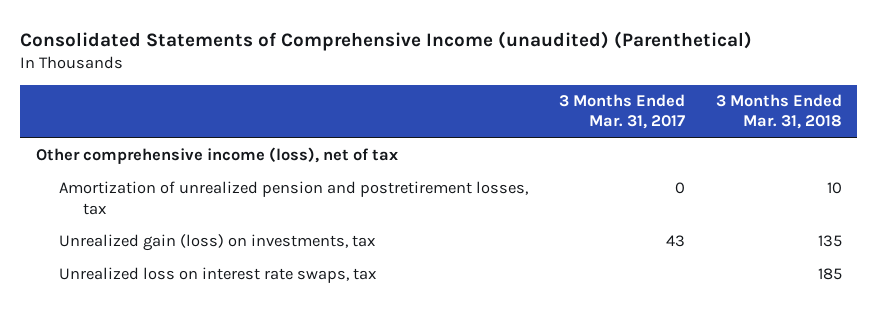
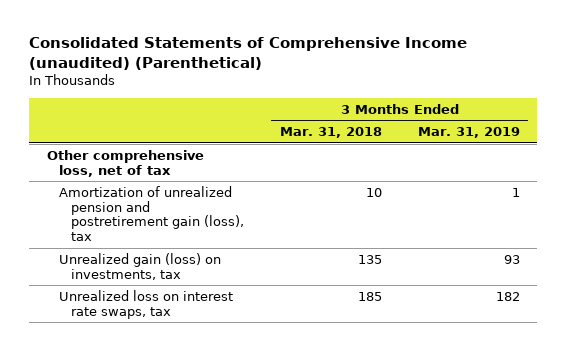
[559,94,686,130] 3 Months Ended Mar. 31, 2017 -> none
none -> [417,127,520,139] Mar. 31, 2019
[35,147,398,165] Other comprehensive income (loss), net of tax -> [46,149,204,177] Other comprehensive loss, net of tax
[59,181,529,215] Amortization of unrealized pension and postretirement losses, tax -> [58,185,245,241] Amortization of unrealized pension and postretirement gain (loss), tax

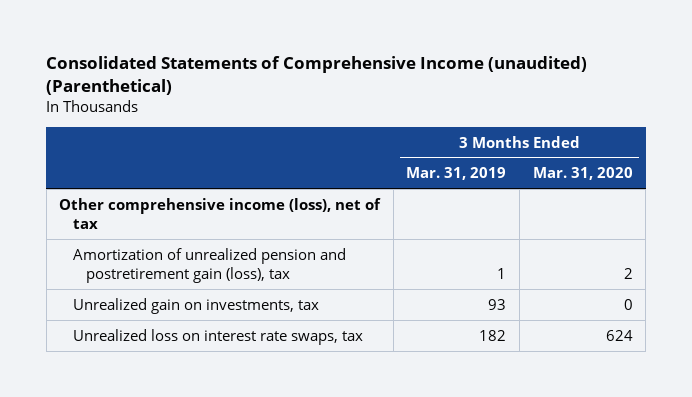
[279,127,382,139] Mar. 31, 2018 -> none
none -> [532,167,633,181] Mar. 31, 2020
[46,149,204,177] Other comprehensive loss, net of tax -> [59,197,382,229] Other comprehensive income (loss), net of tax
[58,252,221,280] Unrealized gain (loss) on investments, tax -> [72,297,319,314] Unrealized gain on investments, tax

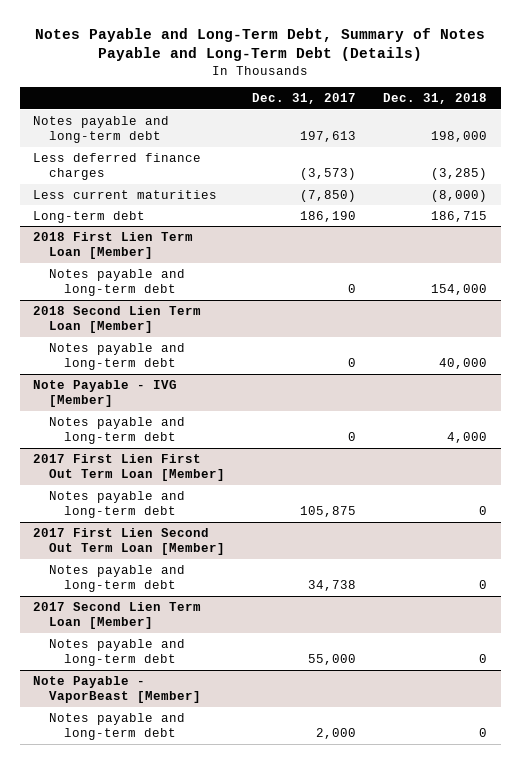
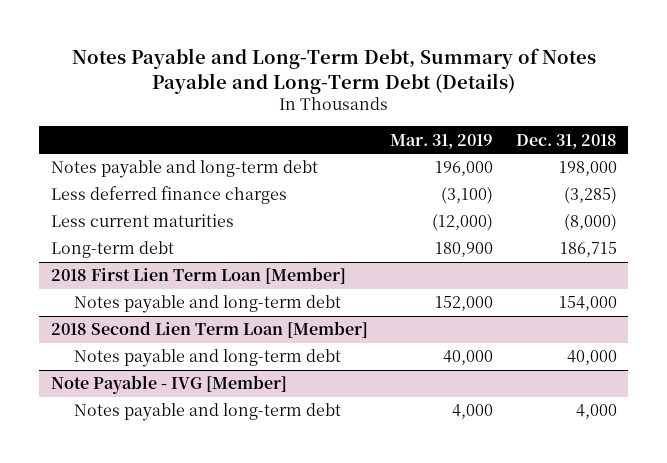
[251,93,356,105] Dec. 31, 2017 -> none
none -> [390,133,494,149] Mar. 31, 2019
[33,453,225,481] 2017 First Lien First Out Term Loan [Member] -> none
[48,490,185,518] Notes payable and long-term debt -> none
[33,527,225,555] 2017 First Lien Second Out Term Loan [Member] -> none
[48,564,185,592] Notes payable and long-term debt -> none
[33,601,202,629] 2017 Second Lien Term Loan [Member] -> none
[48,638,185,666] Notes payable and long-term debt -> none
[33,675,201,703] Note Payable - VaporBeast [Member] -> none
[48,712,185,740] Notes payable and long-term debt -> none

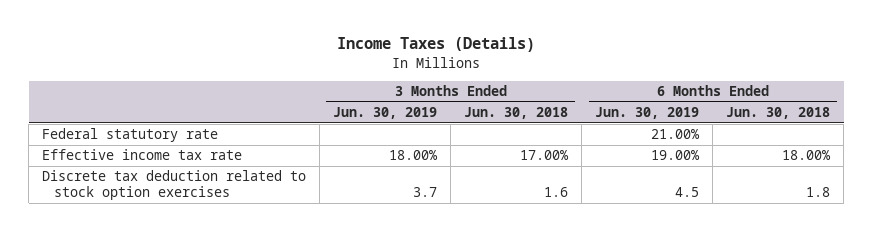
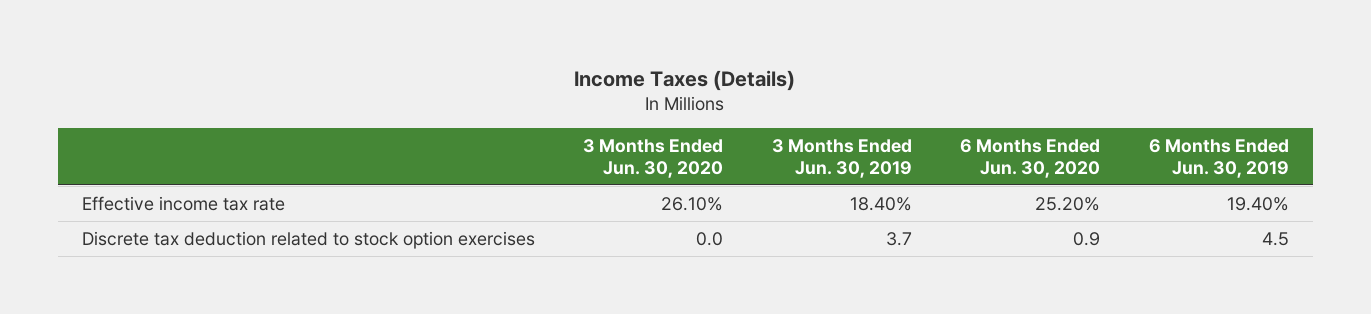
[464,107,569,120] Jun. 30, 2018 -> none
[726,107,831,120] Jun. 30, 2018 -> none
none -> [583,138,724,178] 3 Months Ended Jun. 30, 2020
none -> [960,138,1101,178] 6 Months Ended Jun. 30, 2020
[42,128,219,143] Federal statutory rate -> none
[389,150,439,161] 18.00% -> [849,196,912,211] 18.40%
[651,150,701,161] 19.00% -> [1226,196,1289,211] 19.40%

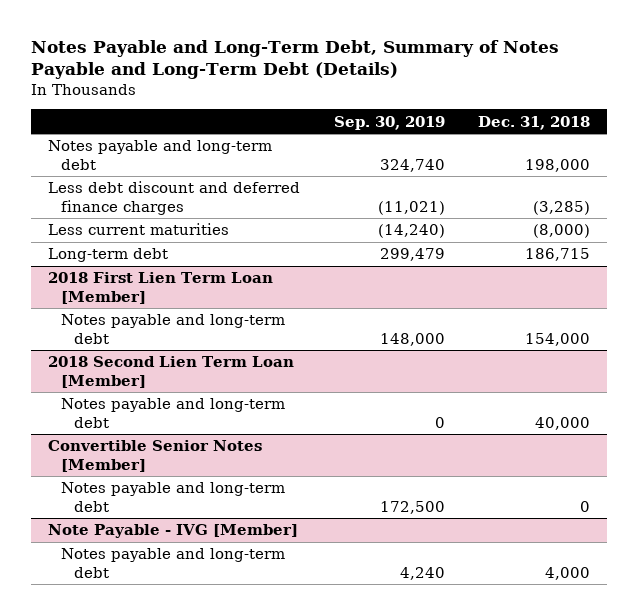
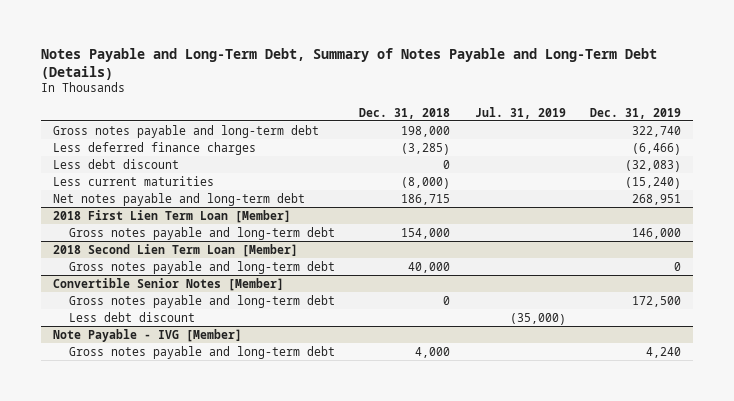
[333,115,445,130] Sep. 30, 2019 -> none
none -> [474,106,566,119] Jul. 31, 2019
none -> [590,107,682,119] Dec. 31, 2019
[47,140,272,170] Notes payable and long-term debt -> [52,124,319,138] Gross notes payable and long-term debt
[47,181,300,215] Less debt discount and deferred finance charges -> [52,141,256,155] Less deferred finance charges
none -> [52,158,179,169] Less debt discount
[47,248,168,263] Long-term debt -> [52,192,305,206] Net notes payable and long-term debt
[60,314,285,344] Notes payable and long-term debt -> [68,226,335,240] Gross notes payable and long-term debt
[60,398,285,428] Notes payable and long-term debt -> [68,260,335,274] Gross notes payable and long-term debt
[60,482,285,512] Notes payable and long-term debt -> [68,294,335,308] Gross notes payable and long-term debt
none -> [68,311,195,322] Less debt discount
[60,548,285,578] Notes payable and long-term debt -> [68,345,335,359] Gross notes payable and long-term debt

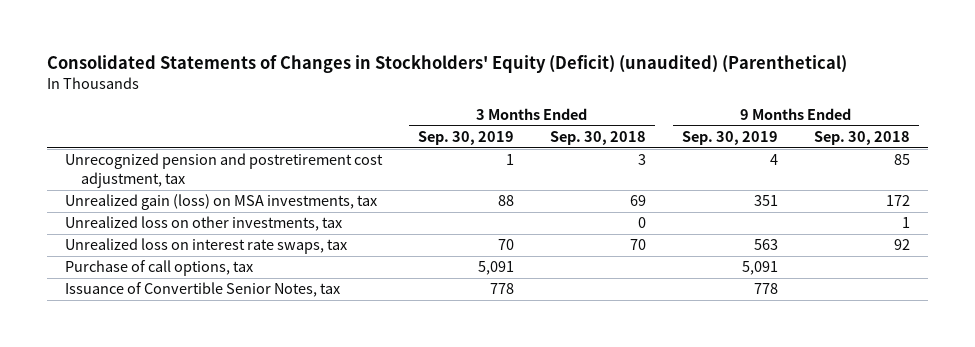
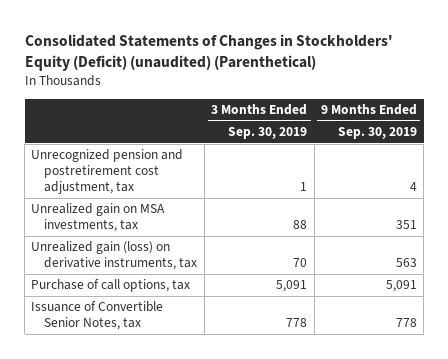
[549,130,646,145] Sep. 30, 2018 -> none
[814,130,911,145] Sep. 30, 2018 -> none
[64,216,342,232] Unrealized loss on other investments, tax -> none
[64,194,377,211] Unrealized gain (loss) on MSA investments, tax -> [31,203,166,233] Unrealized gain on MSA investments, tax
[64,238,347,255] Unrealized loss on interest rate swaps, tax -> [31,241,198,271] Unrealized gain (loss) on derivative instruments, tax

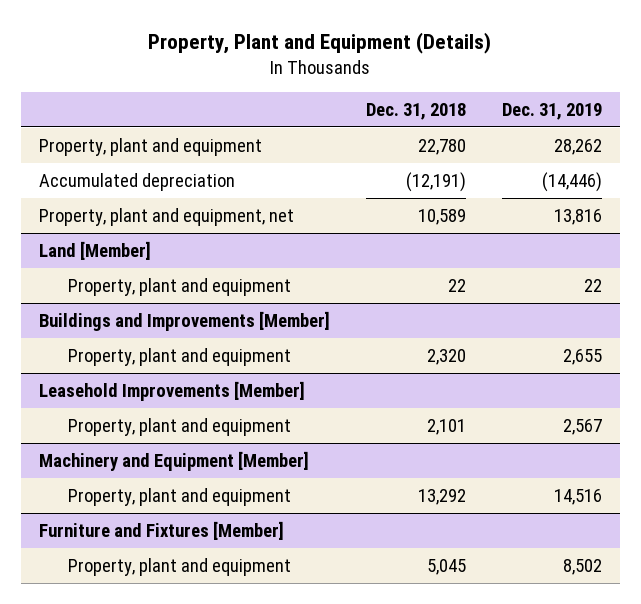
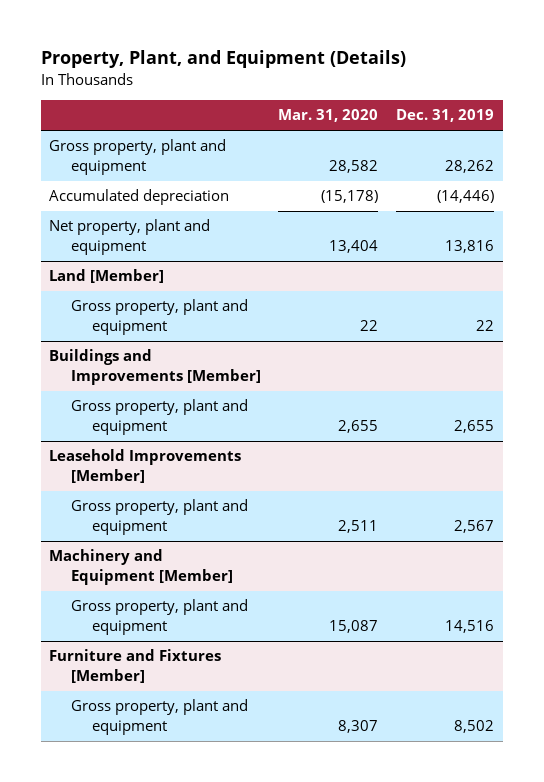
[148,32,492,55] Property, Plant and Equipment (Details) -> [40,50,406,69] Property, Plant, and Equipment (Details)
[365,103,466,121] Dec. 31, 2018 -> none
none -> [278,109,379,123] Mar. 31, 2020
[38,137,262,156] Property, plant and equipment -> [49,139,227,176] Gross property, plant and equipment
[38,207,294,226] Property, plant and equipment, net -> [49,219,211,256] Net property, plant and equipment
[68,277,292,296] Property, plant and equipment -> [70,299,248,336] Gross property, plant and equipment
[68,347,292,366] Property, plant and equipment -> [70,399,248,436] Gross property, plant and equipment
[68,417,292,436] Property, plant and equipment -> [70,499,248,536] Gross property, plant and equipment
[68,487,292,506] Property, plant and equipment -> [70,599,248,636] Gross property, plant and equipment
[68,557,292,576] Property, plant and equipment -> [70,699,248,736] Gross property, plant and equipment

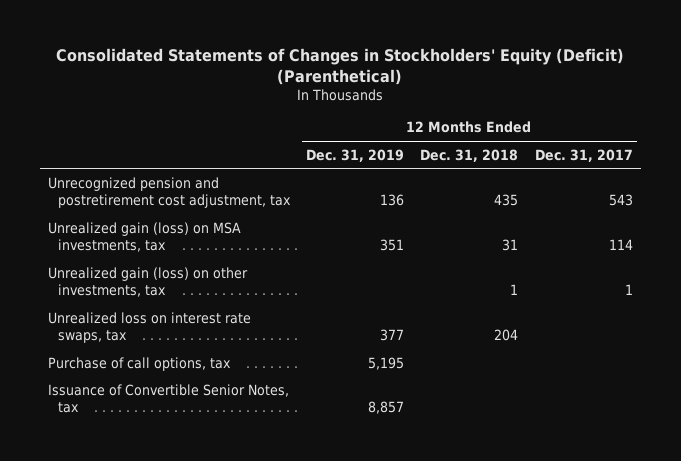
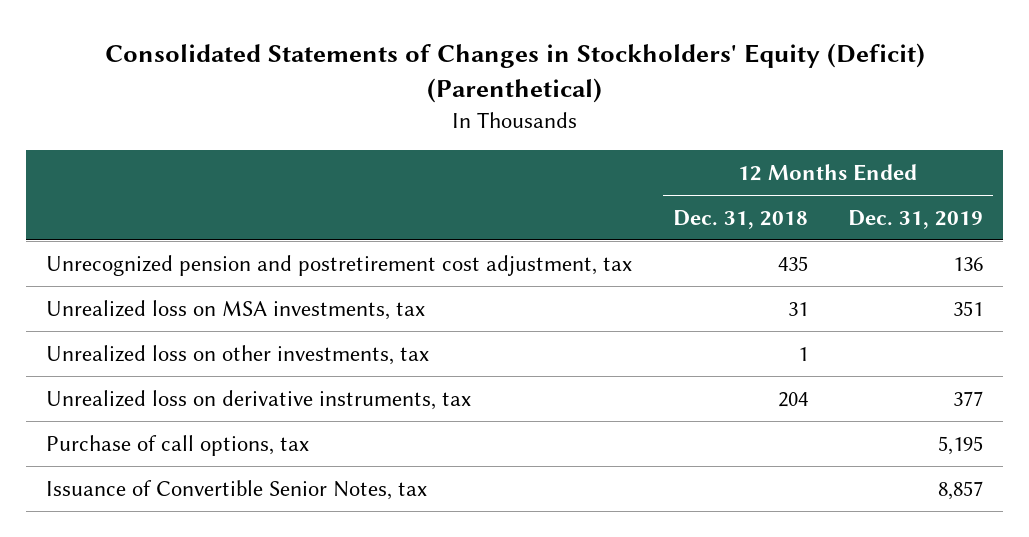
[534,148,633,162] Dec. 31, 2017 -> none
[47,221,241,252] Unrealized gain (loss) on MSA investments, tax -> [46,299,426,320] Unrealized loss on MSA investments, tax
[47,266,248,297] Unrealized gain (loss) on other investments, tax -> [46,344,430,365] Unrealized loss on other investments, tax
[47,311,251,343] Unrealized loss on interest rate swaps, tax -> [46,389,472,410] Unrealized loss on derivative instruments, tax

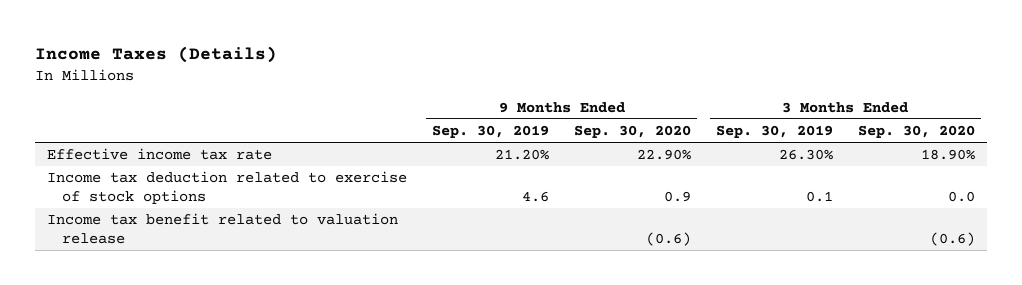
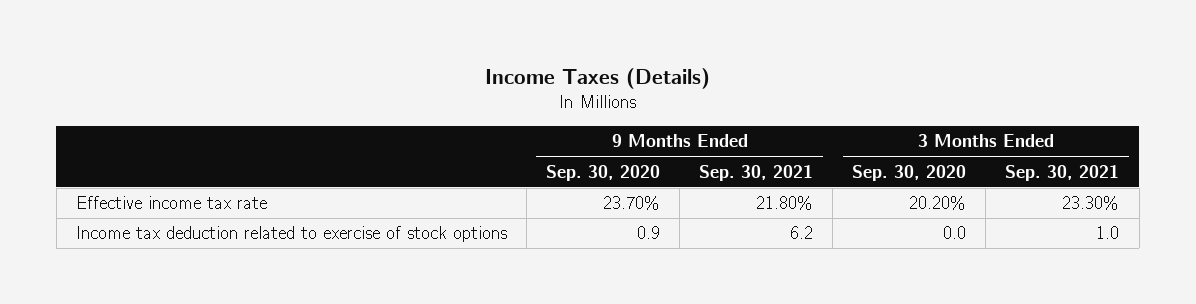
[432,125,550,139] Sep. 30, 2019 -> none
[715,125,833,139] Sep. 30, 2019 -> none
none -> [699,164,814,181] Sep. 30, 2021
none -> [1005,164,1120,181] Sep. 30, 2021
[636,149,691,161] 22.90% -> [603,196,661,211] 23.70%
[920,149,975,161] 18.90% -> [909,196,967,211] 20.20%
[47,213,399,244] Income tax benefit related to valuation release -> none

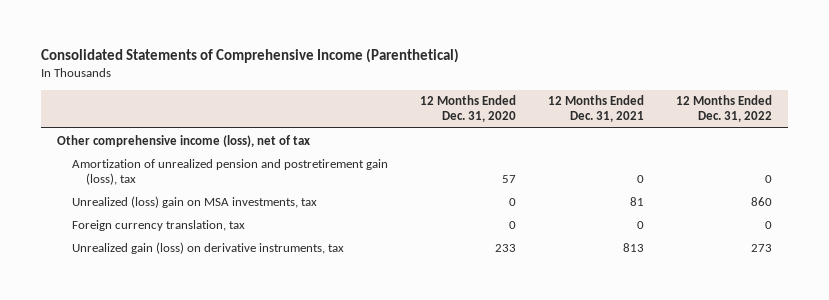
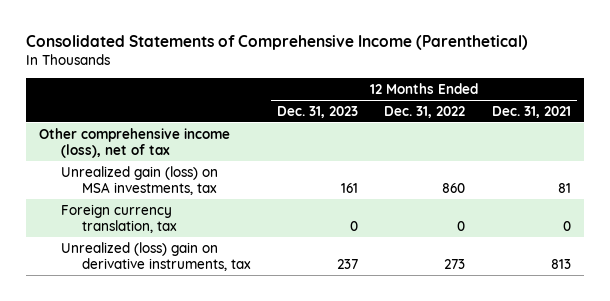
[419,95,516,123] 12 Months Ended Dec. 31, 2020 -> none
none -> [277,105,359,118] Dec. 31, 2023
[71,158,388,185] Amortization of unrealized pension and postretirement gain (loss), tax -> none
[71,195,317,208] Unrealized (loss) gain on MSA investments, tax -> [60,165,218,195] Unrealized gain (loss) on MSA investments, tax
[71,241,344,254] Unrealized gain (loss) on derivative instruments, tax -> [60,241,251,271] Unrealized (loss) gain on derivative instruments, tax

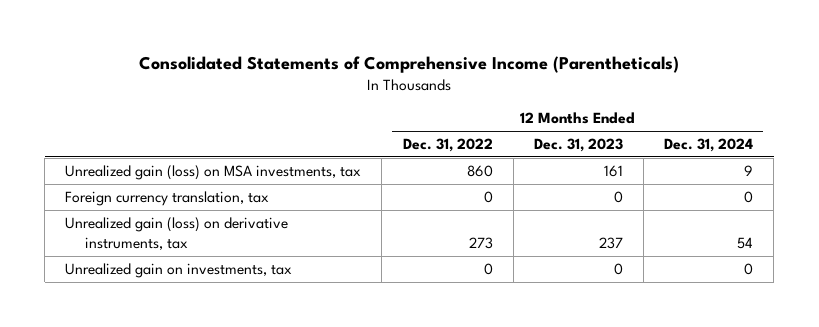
[26,34,529,50] Consolidated Statements of Comprehensive Income (Parenthetical) -> [139,55,680,73] Consolidated Statements of Comprehensive Income (Parentheticals)
[491,105,571,118] Dec. 31, 2021 -> none
none -> [664,138,754,153] Dec. 31, 2024
[39,127,231,158] Other comprehensive income (loss), net of tax -> none
[60,241,251,271] Unrealized (loss) gain on derivative instruments, tax -> [65,217,289,250] Unrealized gain (loss) on derivative instruments, tax
none -> [65,263,293,279] Unrealized gain on investments, tax

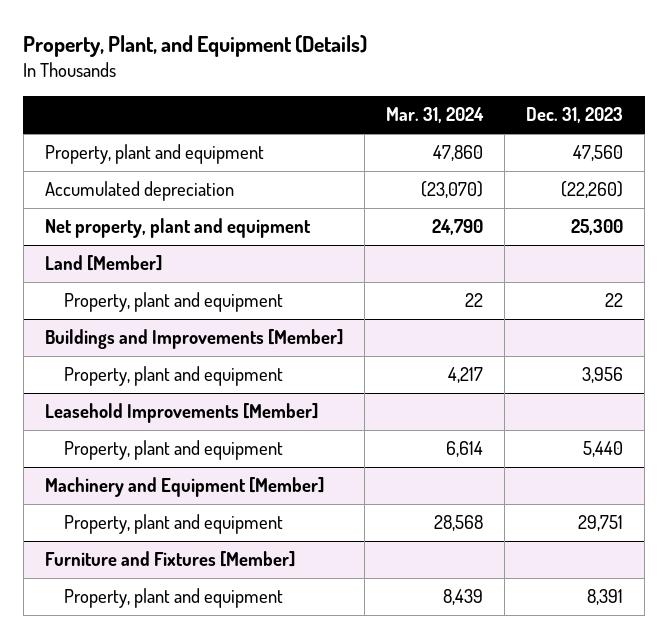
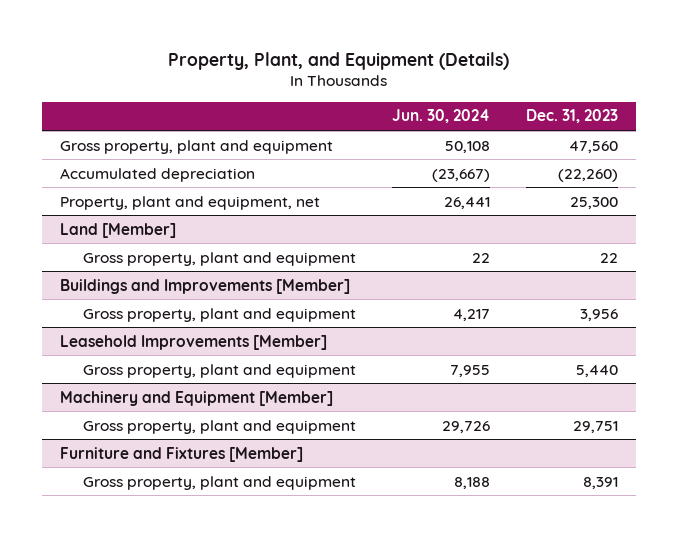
[386,107,485,124] Mar. 31, 2024 -> none
none -> [391,109,490,124] Jun. 30, 2024
[44,144,264,165] Property, plant and equipment -> [60,139,334,154] Gross property, plant and equipment
[44,218,311,239] Net property, plant and equipment -> [60,195,321,210] Property, plant and equipment, net
[63,292,283,313] Property, plant and equipment -> [82,251,356,266] Gross property, plant and equipment
[63,366,283,387] Property, plant and equipment -> [82,307,356,322] Gross property, plant and equipment
[63,440,283,461] Property, plant and equipment -> [82,363,356,378] Gross property, plant and equipment
[63,514,283,535] Property, plant and equipment -> [82,419,356,434] Gross property, plant and equipment
[63,588,283,609] Property, plant and equipment -> [82,475,356,490] Gross property, plant and equipment

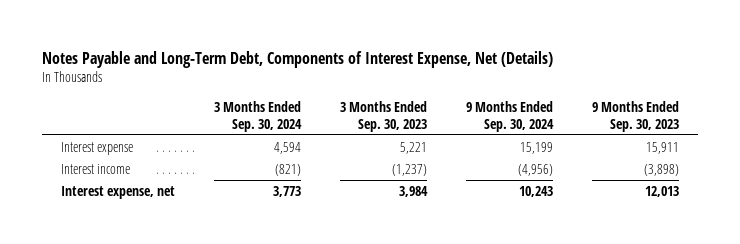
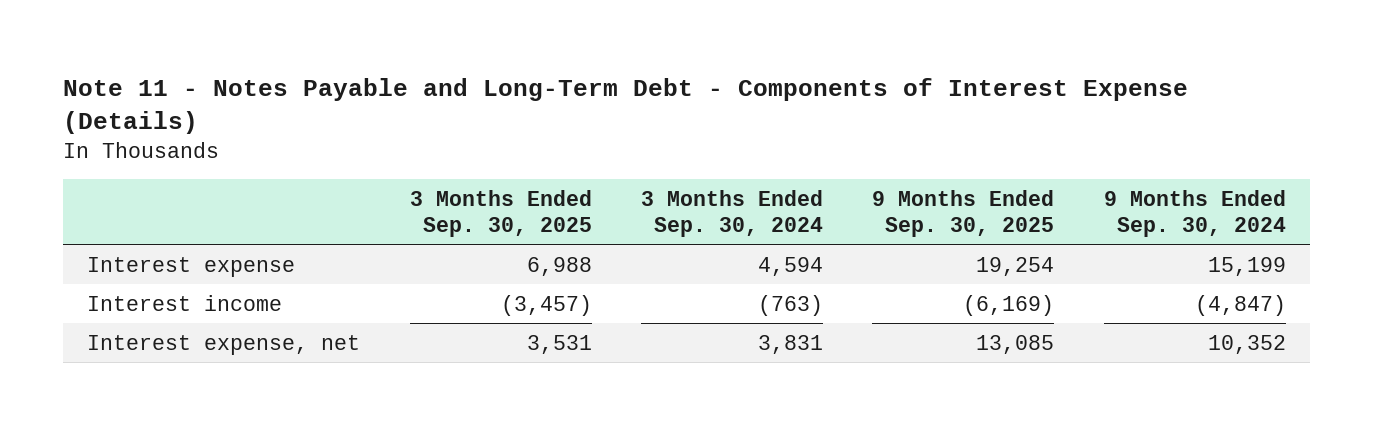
[41,50,553,68] Notes Payable and Long-Term Debt, Components of Interest Expense, Net (Details) -> [62,77,1188,135] Note 11 - Notes Payable and Long-Term Debt - Components of Interest Expense (Details)
[340,101,428,132] 3 Months Ended Sep. 30, 2023 -> none
[591,101,679,132] 9 Months Ended Sep. 30, 2023 -> none
none -> [409,189,592,237] 3 Months Ended Sep. 30, 2025
none -> [872,189,1055,237] 9 Months Ended Sep. 30, 2025
[275,164,302,177] (821) -> [758,294,824,316] (763)
[518,164,554,177] (4,956) -> [1194,294,1286,316] (4,847)
[273,186,302,198] 3,773 -> [758,334,824,354] 3,831
[519,186,554,198] 10,243 -> [1207,334,1286,354] 10,352

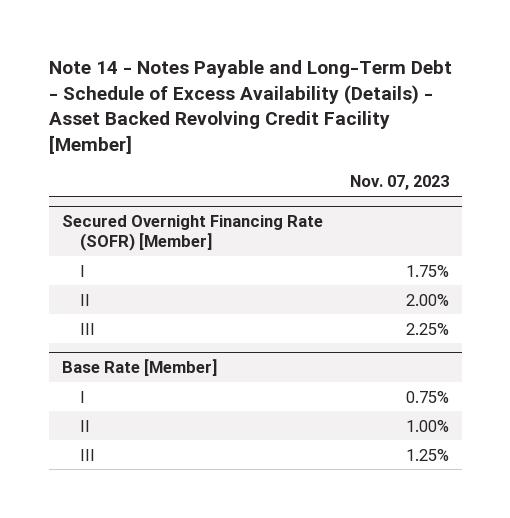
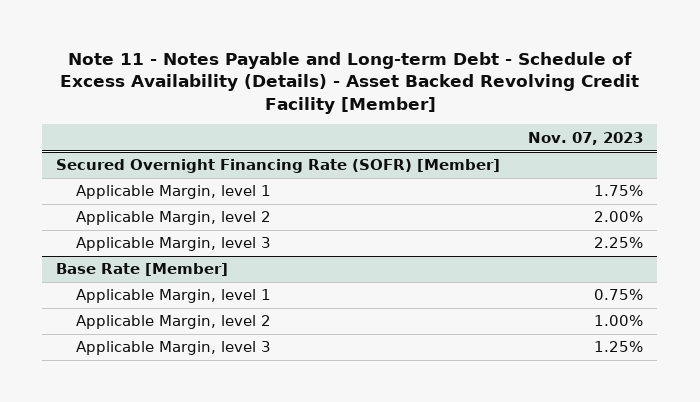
[48,60,452,154] Note 14 - Notes Payable and Long-Term Debt - Schedule of Excess Availability (Details) - Asset Backed Revolving Credit Facility [Member] -> [59,51,639,114] Note 11 - Notes Payable and Long-term Debt - Schedule of Excess Availability (Details) - Asset Backed Revolving Credit Facility [Member]
[80,264,86,277] I -> [75,185,271,200] Applicable Margin, level 1
[80,293,91,306] II -> [75,211,271,226] Applicable Margin, level 2
[80,322,96,335] III -> [75,237,271,252] Applicable Margin, level 3
[80,390,86,403] I -> [75,289,271,304] Applicable Margin, level 1
[80,419,91,432] II -> [75,315,271,330] Applicable Margin, level 2
[80,448,96,461] III -> [75,341,271,356] Applicable Margin, level 3

